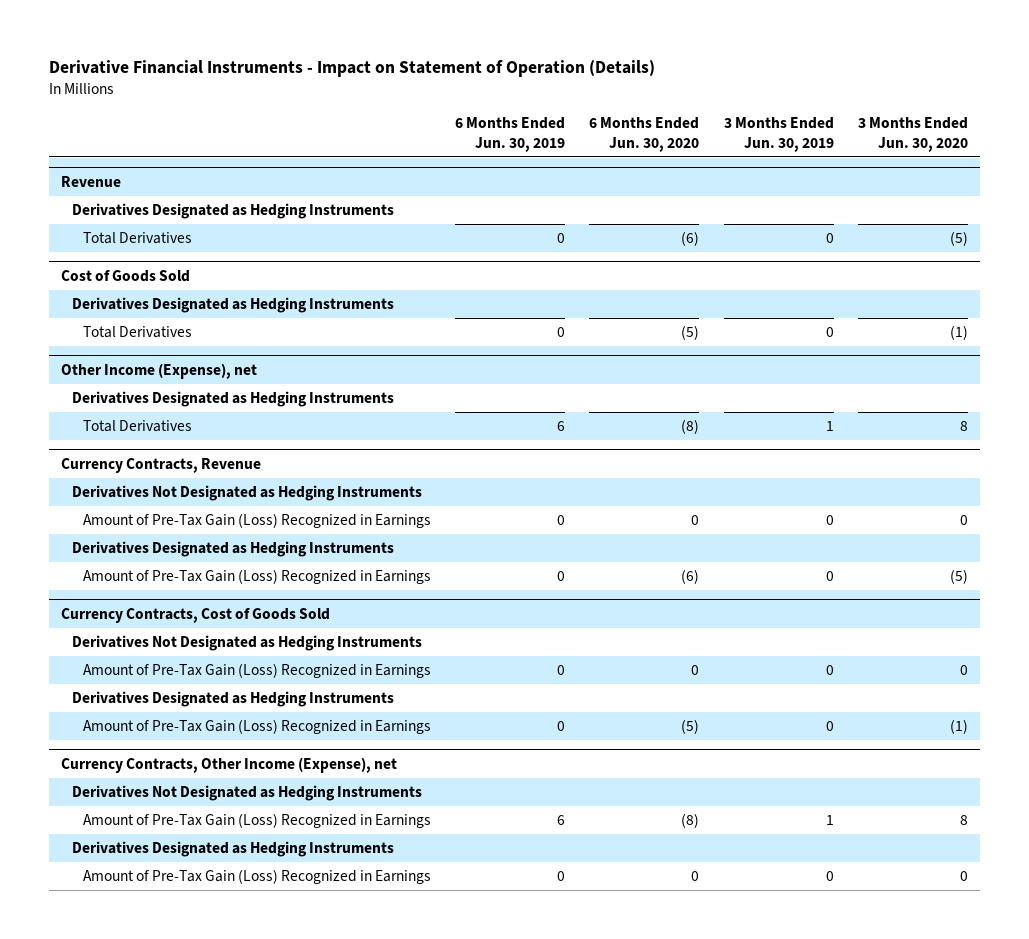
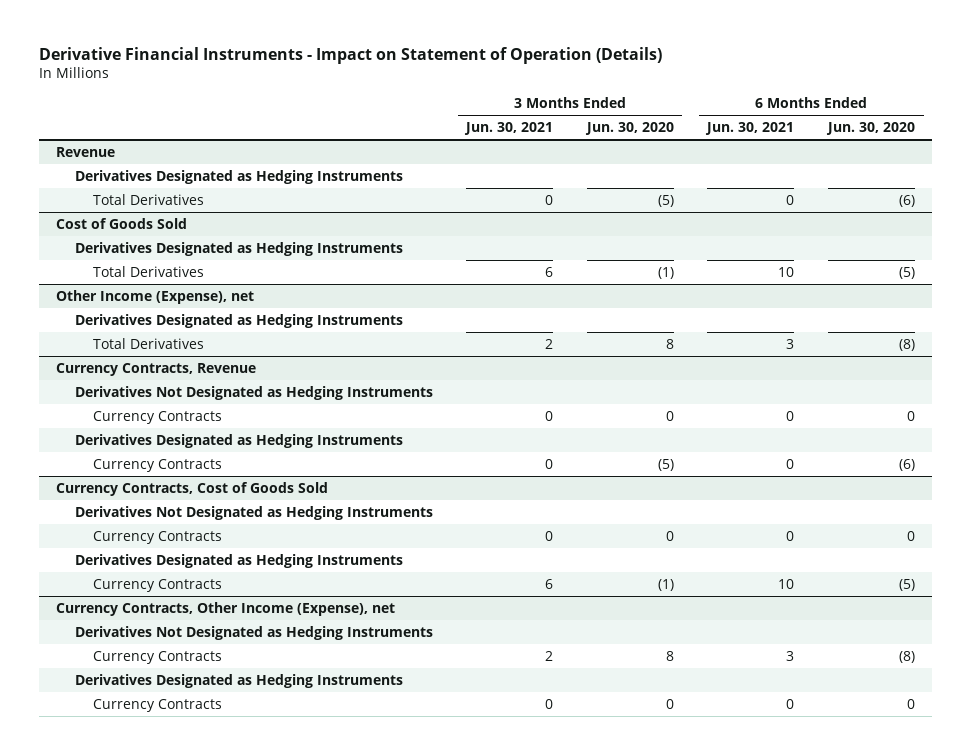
[455,117,566,152] 6 Months Ended Jun. 30, 2019 -> none
[723,117,834,152] 3 Months Ended Jun. 30, 2019 -> none
none -> [464,122,554,136] Jun. 30, 2021
none -> [705,122,795,136] Jun. 30, 2021
[83,513,432,529] Amount of Pre-Tax Gain (Loss) Recognized in Earnings -> [93,410,223,424] Currency Contracts
[83,569,432,585] Amount of Pre-Tax Gain (Loss) Recognized in Earnings -> [93,458,223,472] Currency Contracts
[83,663,432,679] Amount of Pre-Tax Gain (Loss) Recognized in Earnings -> [93,530,223,544] Currency Contracts
[83,719,432,735] Amount of Pre-Tax Gain (Loss) Recognized in Earnings -> [93,578,223,592] Currency Contracts
[83,813,432,829] Amount of Pre-Tax Gain (Loss) Recognized in Earnings -> [93,650,223,664] Currency Contracts
[83,869,432,885] Amount of Pre-Tax Gain (Loss) Recognized in Earnings -> [93,698,223,712] Currency Contracts

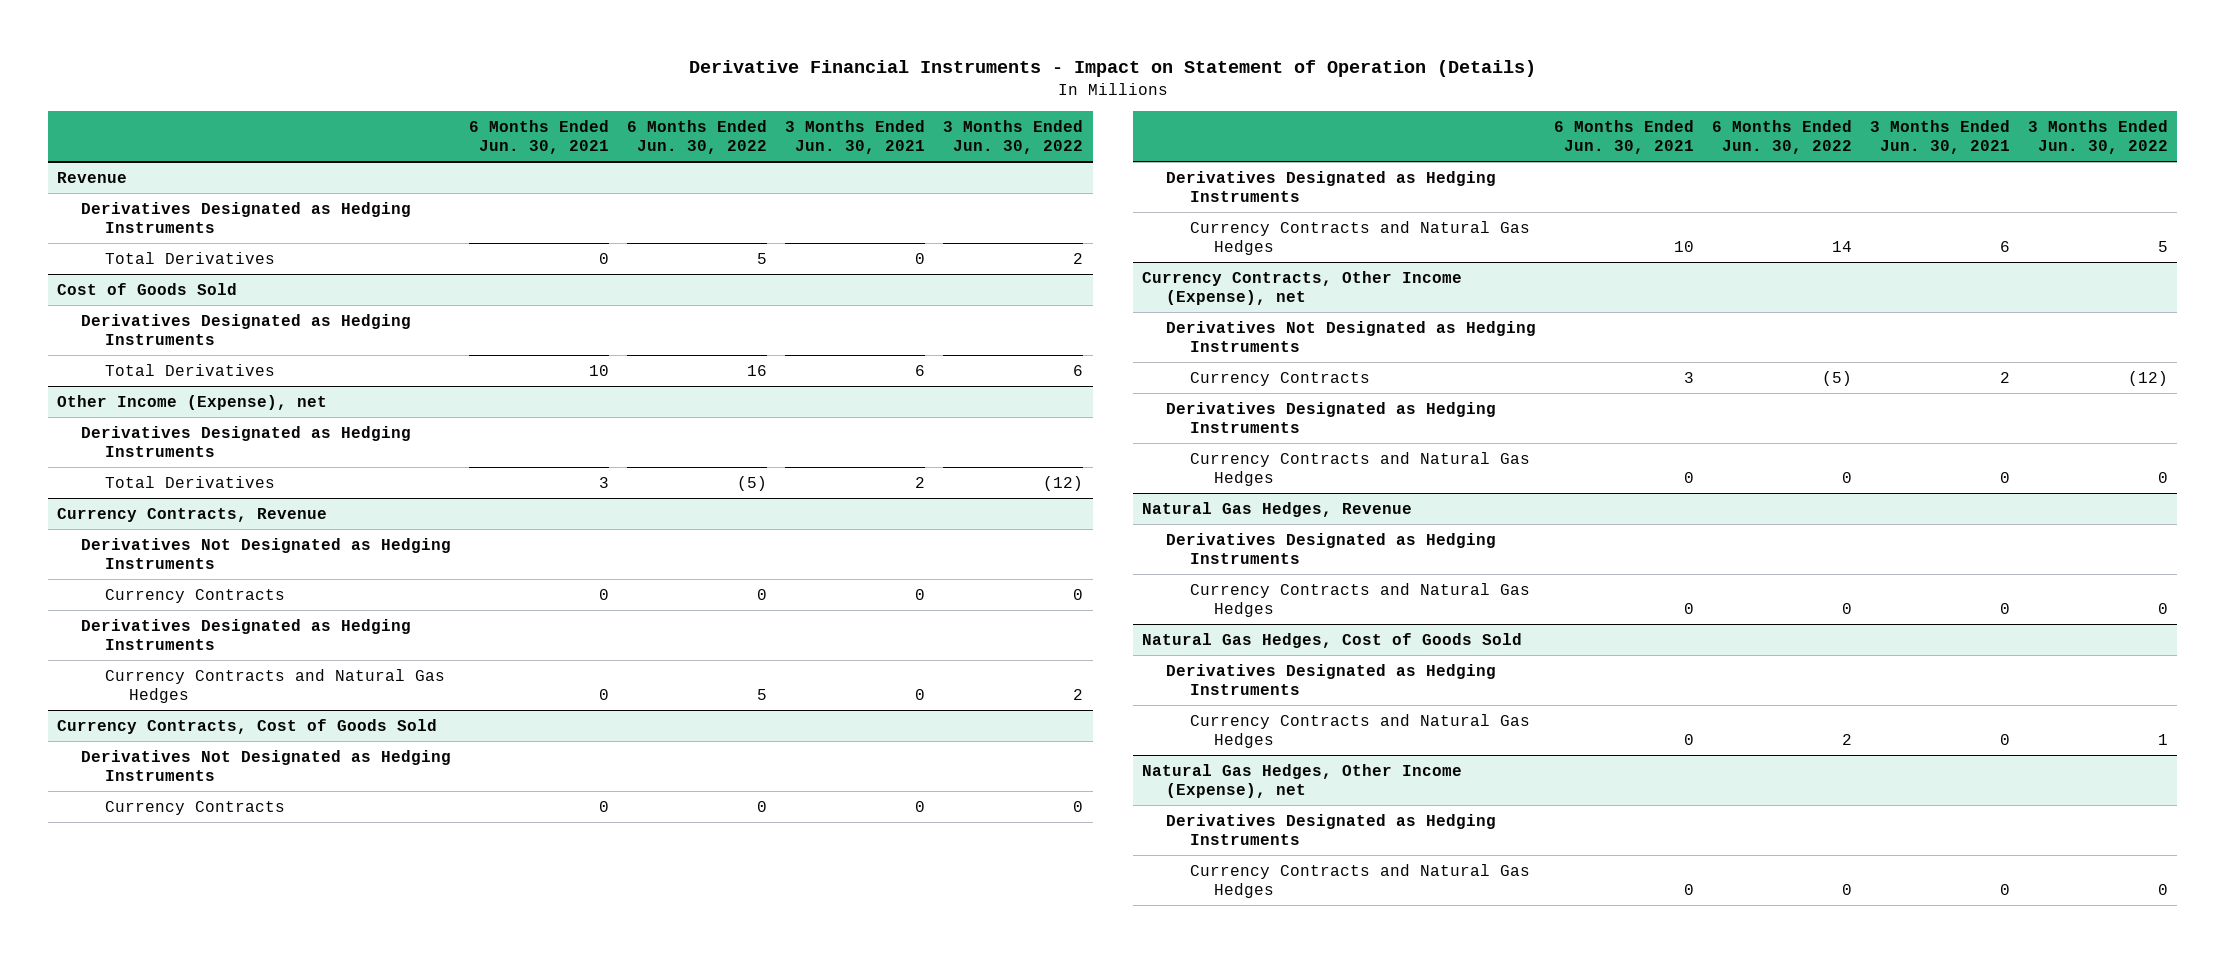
[584,122,674,136] Jun. 30, 2020 -> none
[826,122,916,136] Jun. 30, 2020 -> none
none -> [627,119,768,155] 6 Months Ended Jun. 30, 2022
none -> [943,119,1084,155] 3 Months Ended Jun. 30, 2022
[93,458,223,472] Currency Contracts -> [105,668,446,704] Currency Contracts and Natural Gas Hedges
[93,578,223,592] Currency Contracts -> [1190,220,1531,256] Currency Contracts and Natural Gas Hedges
[93,698,223,712] Currency Contracts -> [1190,451,1531,487] Currency Contracts and Natural Gas Hedges
none -> [1141,501,1412,517] Natural Gas Hedges, Revenue
none -> [1165,532,1496,565] Derivatives Designated as Hedging Instruments
none -> [1190,582,1531,618] Currency Contracts and Natural Gas Hedges
none -> [1141,632,1522,648] Natural Gas Hedges, Cost of Goods Sold
none -> [1165,663,1496,696] Derivatives Designated as Hedging Instruments
none -> [1190,713,1531,749] Currency Contracts and Natural Gas Hedges
none -> [1141,763,1462,799] Natural Gas Hedges, Other Income (Expense), net
none -> [1165,813,1496,846] Derivatives Designated as Hedging Instruments
none -> [1190,863,1531,899] Currency Contracts and Natural Gas Hedges

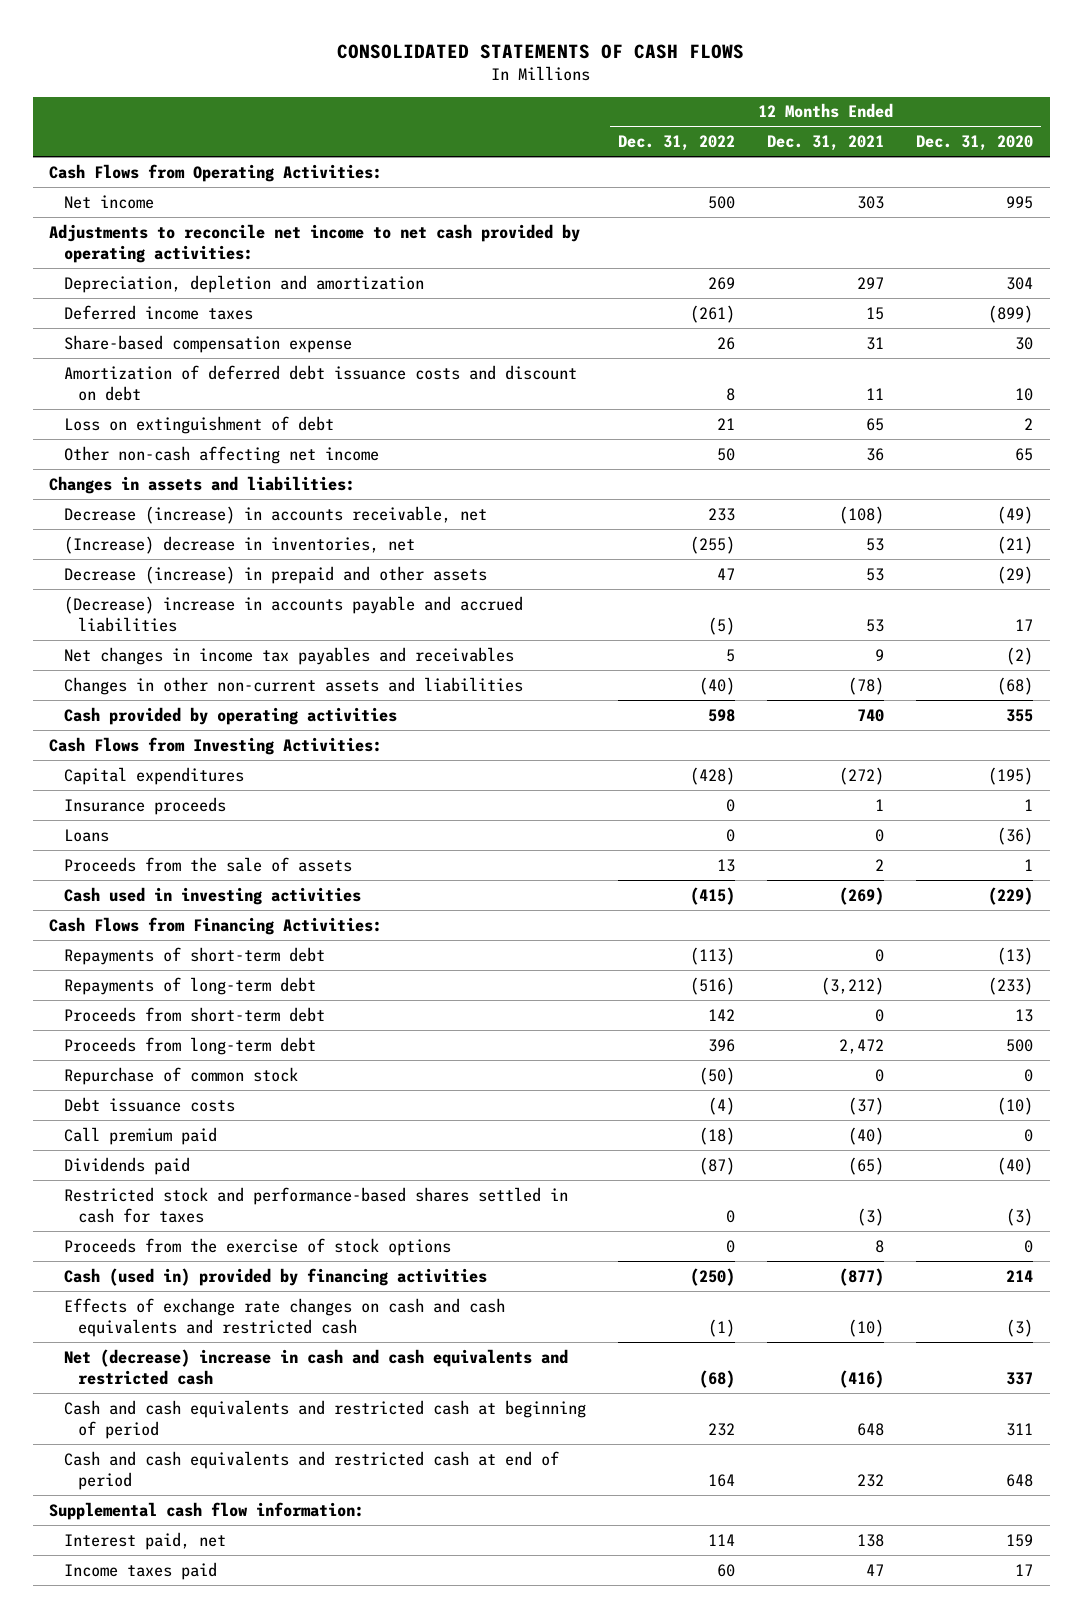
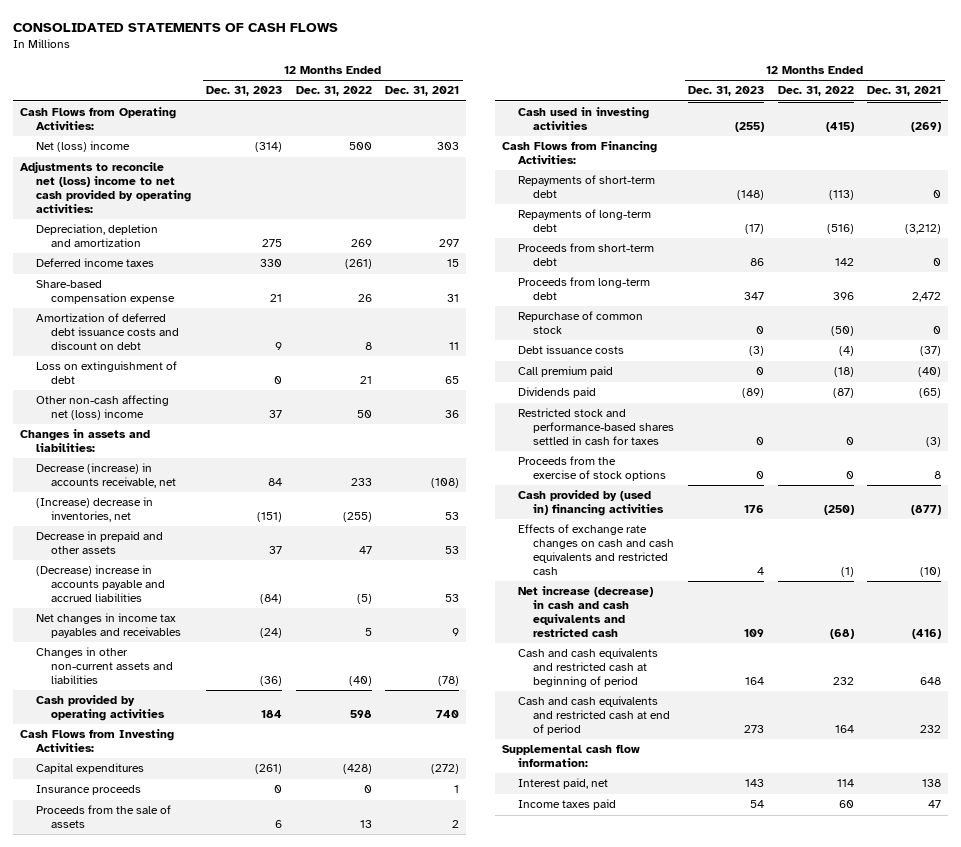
[916,134,1034,151] Dec. 31, 2020 -> none
none -> [205,86,282,97] Dec. 31, 2023
[63,194,154,209] Net income -> [35,141,130,153] Net (loss) income
[48,223,580,263] Adjustments to reconcile net income to net cash provided by operating activities: -> [20,162,191,213] Adjustments to reconcile net (loss) income to net cash provided by operating activities:
[63,445,379,464] Other non-cash affecting net income -> [35,395,169,421] Other non-cash affecting net (loss) income
[63,565,487,584] Decrease (increase) in prepaid and other assets -> [35,531,163,555] Decrease in prepaid and other assets
[63,828,109,842] Loans -> none
[63,1267,487,1286] Cash (used in) provided by financing activities -> [517,490,665,517] Cash provided by (used in) financing activities
[63,1348,568,1385] Net (decrease) increase in cash and cash equivalents and restricted cash -> [517,586,653,637] Net increase (decrease) in cash and cash equivalents and restricted cash

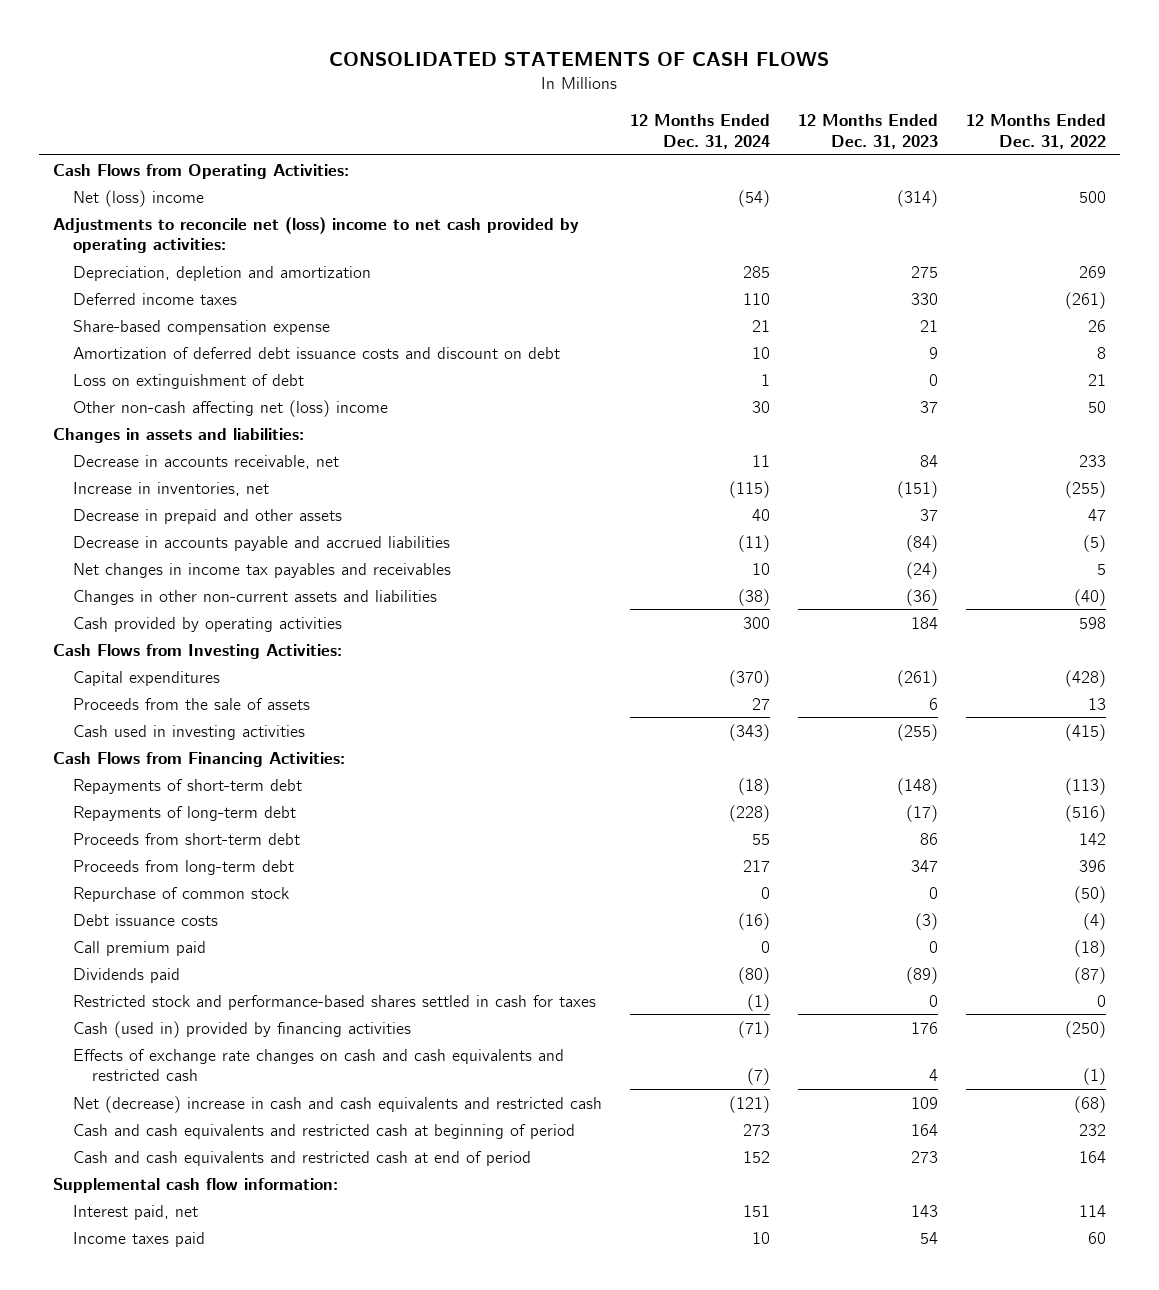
[385,86,460,97] Dec. 31, 2021 -> none
none -> [629,114,770,149] 12 Months Ended Dec. 31, 2024
[35,463,177,489] Decrease (increase) in accounts receivable, net -> [72,454,339,469] Decrease in accounts receivable, net
[35,497,153,523] (Increase) decrease in inventories, net -> [72,481,269,496] Increase in inventories, net
[35,565,166,602] (Decrease) increase in accounts payable and accrued liabilities -> [72,535,450,551] Decrease in accounts payable and accrued liabilities
[35,785,141,796] Insurance proceeds -> none
[517,456,667,482] Proceeds from the exercise of stock options -> none
[517,490,665,517] Cash provided by (used in) financing activities -> [72,1020,411,1038] Cash (used in) provided by financing activities
[517,586,653,637] Net increase (decrease) in cash and cash equivalents and restricted cash -> [72,1095,602,1113] Net (decrease) increase in cash and cash equivalents and restricted cash

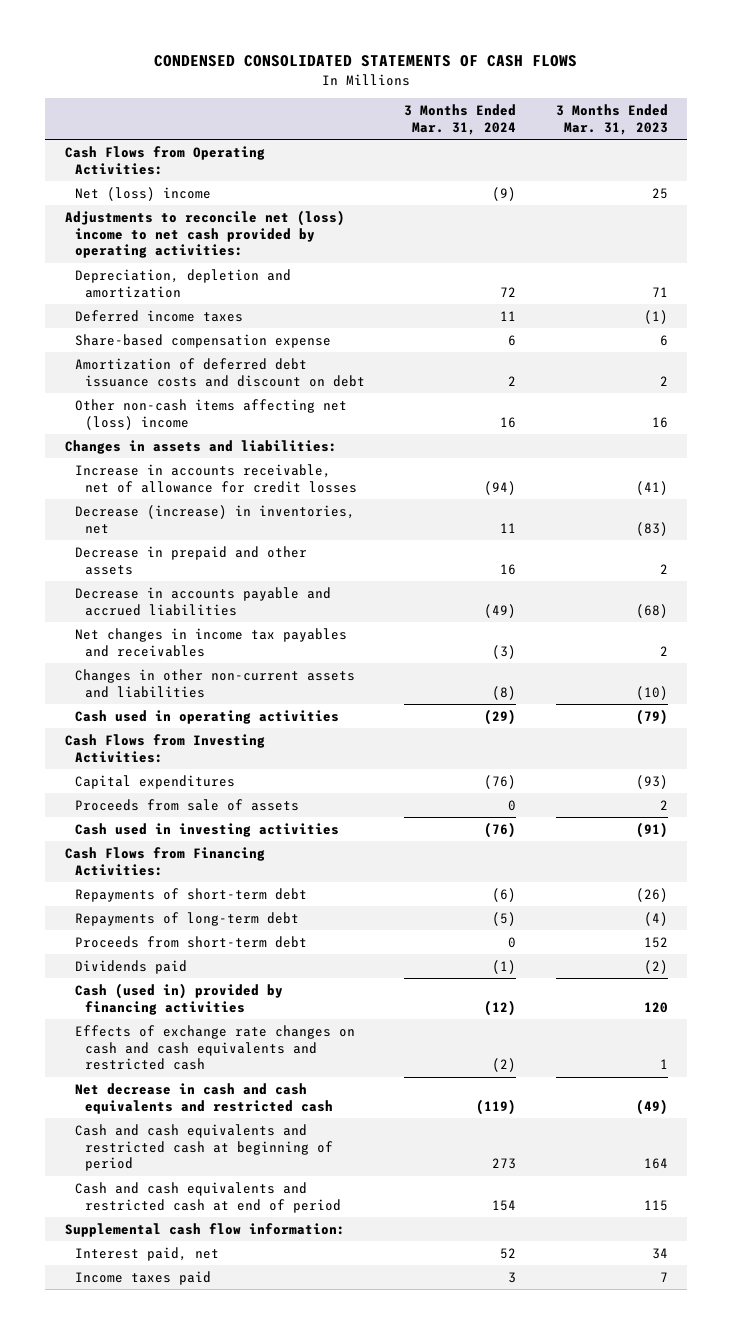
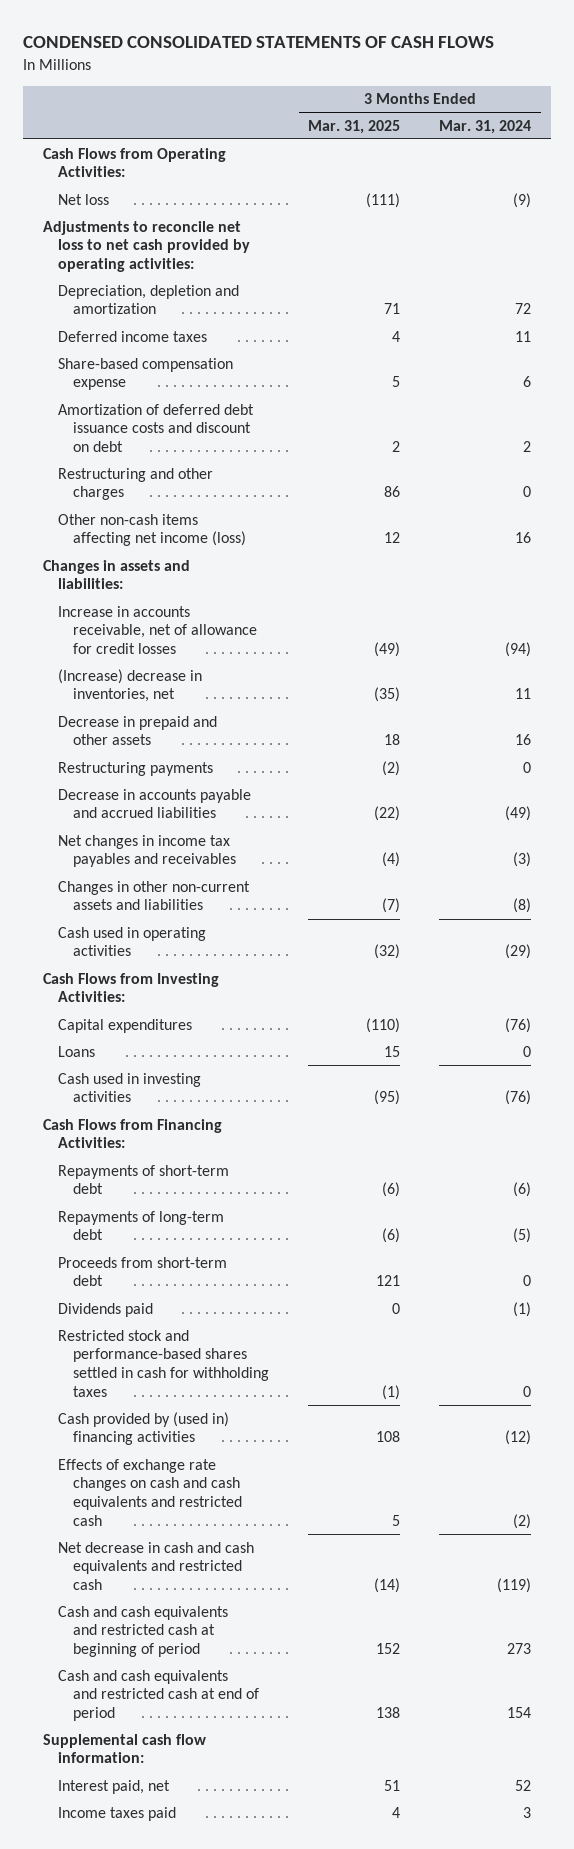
[555,104,668,135] 3 Months Ended Mar. 31, 2023 -> none
none -> [308,119,401,134] Mar. 31, 2025
[74,186,211,201] Net (loss) income -> [58,193,110,205] Net loss
[64,209,345,259] Adjustments to reconcile net (loss) income to net cash provided by operating activities: -> [42,220,251,273] Adjustments to reconcile net loss to net cash provided by operating activities:
none -> [58,467,214,501] Restructuring and other charges
[74,398,347,430] Other non-cash items affecting net (loss) income -> [58,513,247,547] Other non-cash items affecting net income (loss)
[74,504,355,534] Decrease (increase) in inventories, net -> [58,668,203,703] (Increase) decrease in inventories, net
none -> [58,761,214,776] Restructuring payments
[74,798,299,811] Proceeds from sale of assets -> none
none -> [58,1045,96,1057] Loans
none -> [58,1329,270,1398] Restricted stock and performance-based shares settled in cash for withholding taxes
[74,982,283,1015] Cash (used in) provided by financing activities -> [58,1411,230,1446] Cash provided by (used in) financing activities

